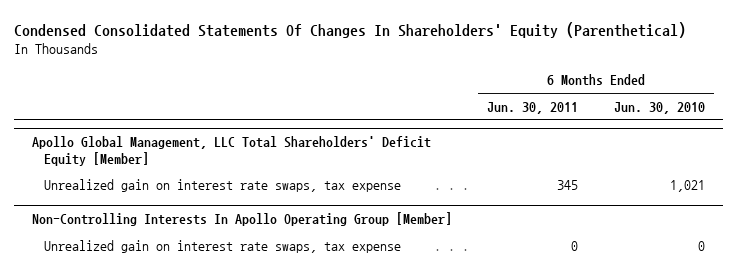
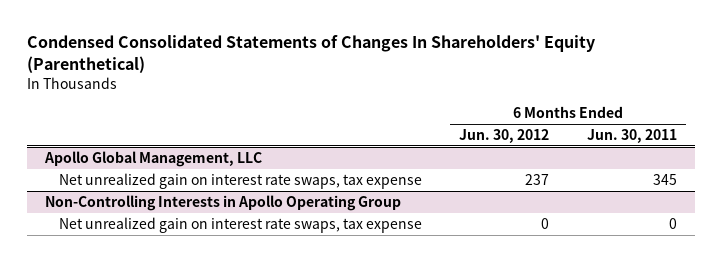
[13,21,686,38] Condensed Consolidated Statements Of Changes In Shareholders' Equity (Parenthetical) -> [26,35,595,73] Condensed Consolidated Statements of Changes In Shareholders' Equity (Parenthetical)
[613,101,705,114] Jun. 30, 2010 -> none
none -> [459,129,550,144] Jun. 30, 2012
[31,135,431,166] Apollo Global Management, LLC Total Shareholders' Deficit Equity [Member] -> none
none -> [44,150,263,167] Apollo Global Management, LLC
[44,178,402,192] Unrealized gain on interest rate swaps, tax expense -> [58,172,422,189] Net unrealized gain on interest rate swaps, tax expense
[31,211,452,226] Non-Controlling Interests In Apollo Operating Group [Member] -> [45,194,402,211] Non-Controlling Interests in Apollo Operating Group
[44,239,402,253] Unrealized gain on interest rate swaps, tax expense -> [58,216,422,233] Net unrealized gain on interest rate swaps, tax expense

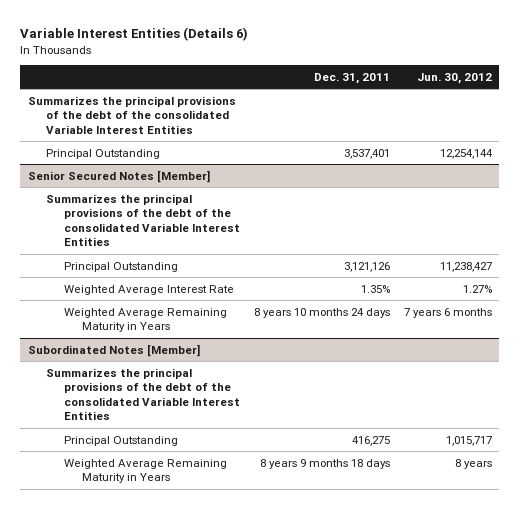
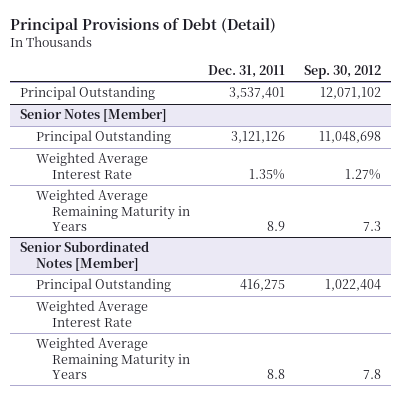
[20,27,249,42] Variable Interest Entities (Details 6) -> [10,17,277,34] Principal Provisions of Debt (Detail)
[417,72,493,84] Jun. 30, 2012 -> none
none -> [304,64,382,79] Sep. 30, 2012
[27,95,236,134] Summarizes the principal provisions of the debt of the consolidated Variable Interest Entities -> none
[45,193,240,247] Summarizes the principal provisions of the debt of the consolidated Variable Interest Entities -> none
[27,169,210,183] Senior Secured Notes [Member] -> [19,108,167,123] Senior Notes [Member]
[45,367,240,421] Summarizes the principal provisions of the debt of the consolidated Variable Interest Entities -> none
[253,307,390,318] 8 years 10 months 24 days -> [267,220,286,231] 8.9
[27,343,200,357] Subordinated Notes [Member] -> [19,241,149,271] Senior Subordinated Notes [Member]
none -> [35,300,148,327] Weighted Average Interest Rate
[259,458,390,469] 8 years 9 months 18 days -> [267,368,286,379] 8.8

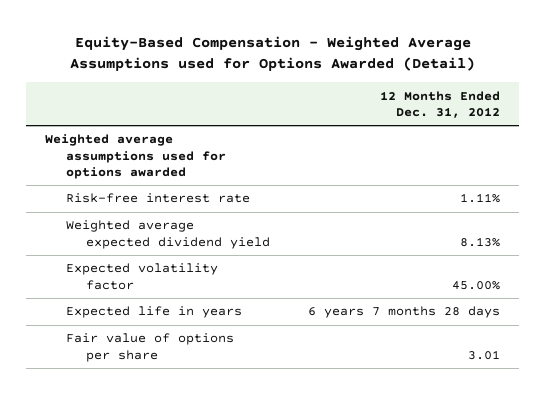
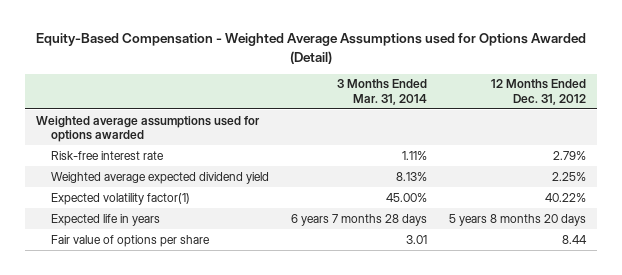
none -> [336,79,427,105] 3 Months Ended Mar. 31, 2014
[460,193,501,204] 1.11% -> [553,150,587,160] 2.79%
[460,236,501,247] 8.13% -> [552,171,587,181] 2.25%
[65,263,218,290] Expected volatility factor -> [50,192,190,205] Expected volatility factor(1)
[452,280,501,290] 45.00% -> [545,192,587,202] 40.22%
[308,306,501,319] 6 years 7 months 28 days -> [449,213,587,226] 5 years 8 months 20 days
[468,349,501,360] 3.01 -> [562,234,588,244] 8.44

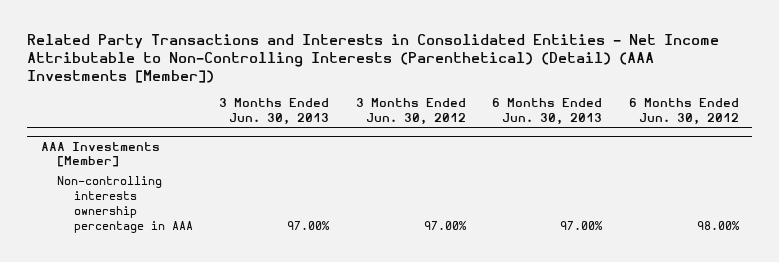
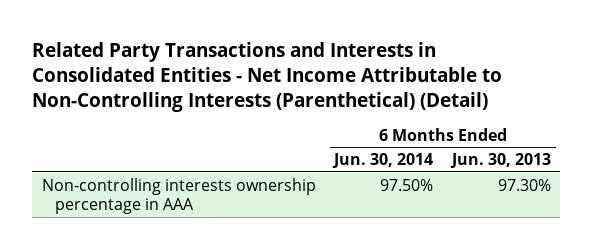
[27,34,720,84] Related Party Transactions and Interests in Consolidated Entities - Net Income Attributable to Non-Controlling Interests (Parenthetical) (Detail) (AAA Investments [Member]) -> [32,42,503,113] Related Party Transactions and Interests in Consolidated Entities - Net Income Attributable to Non-Controlling Interests (Parenthetical) (Detail)
[219,98,330,125] 3 Months Ended Jun. 30, 2013 -> none
[355,98,466,125] 3 Months Ended Jun. 30, 2012 -> none
[628,98,739,125] 6 Months Ended Jun. 30, 2012 -> none
none -> [332,153,434,169] Jun. 30, 2014
[40,141,160,168] AAA Investments [Member] -> none
[560,220,604,230] 97.00% -> [497,178,551,191] 97.30%

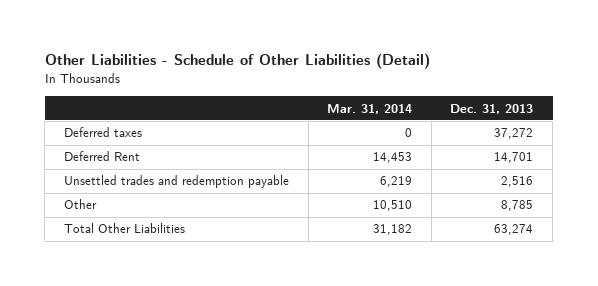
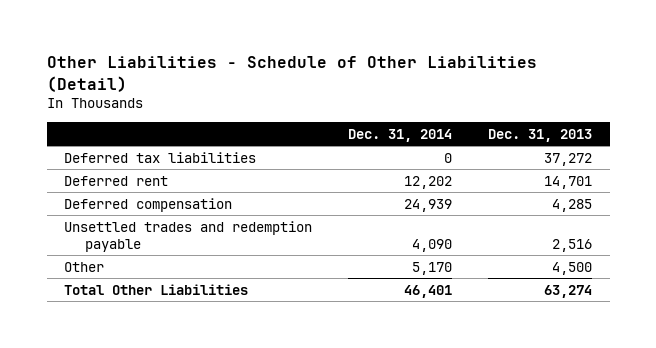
[327,103,413,114] Mar. 31, 2014 -> none
none -> [348,128,453,142] Dec. 31, 2014
[64,127,143,138] Deferred taxes -> [64,151,257,163] Deferred tax liabilities
[64,151,141,162] Deferred Rent -> [64,175,169,186] Deferred rent
none -> [64,197,233,212] Deferred compensation
[501,200,534,212] 8,785 -> [551,261,592,275] 4,500

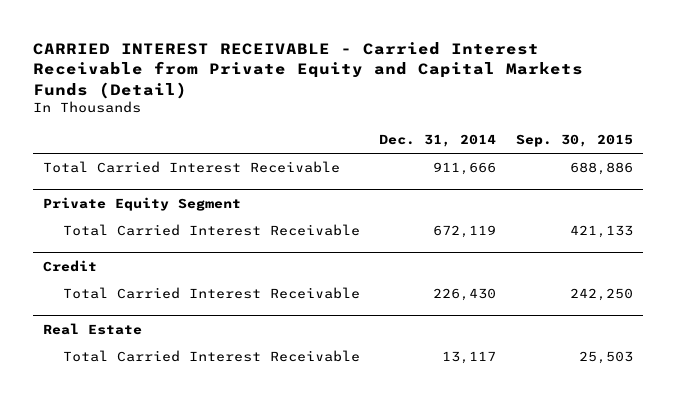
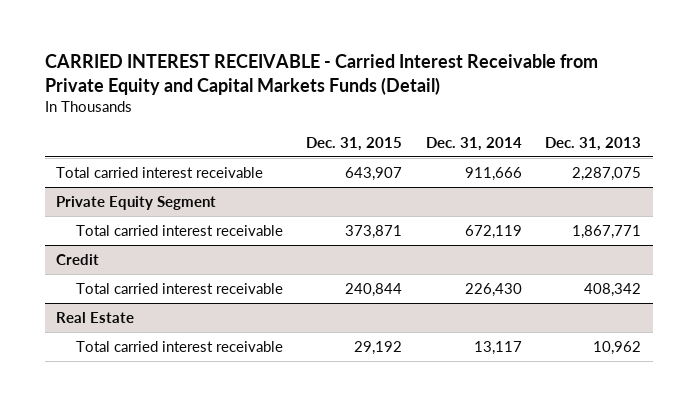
[515,133,633,147] Sep. 30, 2015 -> none
none -> [306,136,403,151] Dec. 31, 2015
none -> [545,136,642,151] Dec. 31, 2013
[43,161,341,174] Total Carried Interest Receivable -> [56,167,264,179] Total carried interest receivable
[63,224,361,237] Total Carried Interest Receivable -> [76,225,284,237] Total carried interest receivable
[63,287,361,300] Total Carried Interest Receivable -> [76,283,284,295] Total carried interest receivable
[63,350,361,363] Total Carried Interest Receivable -> [76,341,284,353] Total carried interest receivable

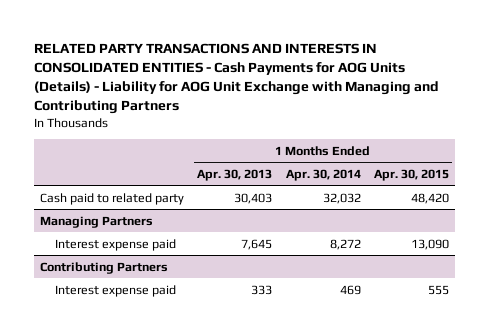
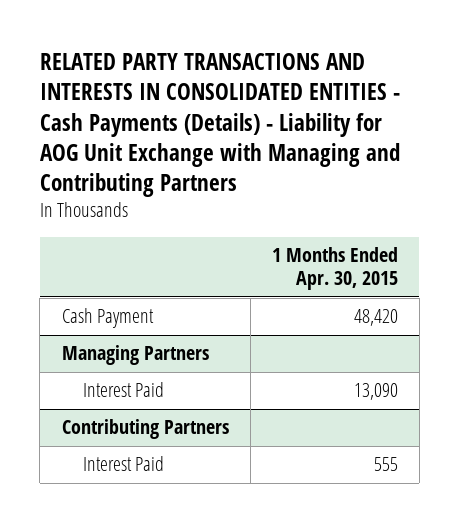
[33,42,439,115] RELATED PARTY TRANSACTIONS AND INTERESTS IN CONSOLIDATED ENTITIES - Cash Payments for AOG Units (Details) - Liability for AOG Unit Exchange with Managing and Contributing Partners -> [39,53,400,198] RELATED PARTY TRANSACTIONS AND INTERESTS IN CONSOLIDATED ENTITIES - Cash Payments (Details) - Liability for AOG Unit Exchange with Managing and Contributing Partners
[197,168,273,181] Apr. 30, 2013 -> none
[285,168,361,181] Apr. 30, 2014 -> none
[40,192,185,205] Cash paid to related party -> [61,308,154,329] Cash Payment
[55,238,177,251] Interest expense paid -> [82,382,164,398] Interest Paid
[55,284,177,297] Interest expense paid -> [82,456,164,472] Interest Paid

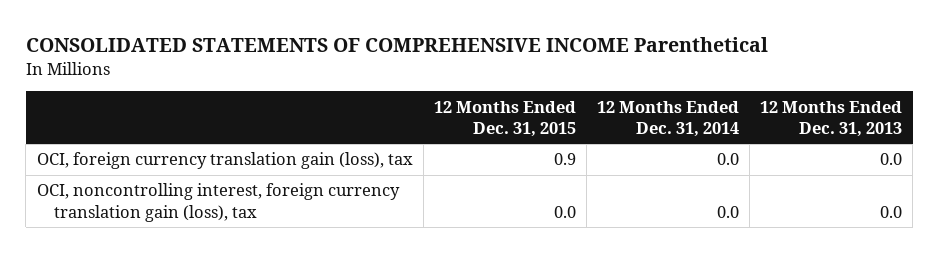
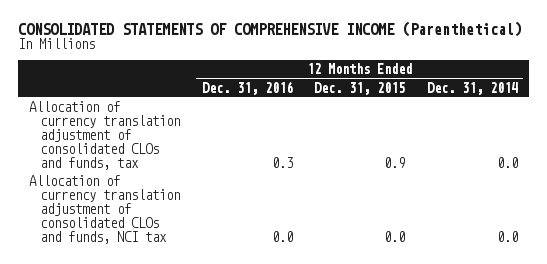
[25,36,768,52] CONSOLIDATED STATEMENTS OF COMPREHENSIVE INCOME Parenthetical -> [17,20,522,37] CONSOLIDATED STATEMENTS OF COMPREHENSIVE INCOME (Parenthetical)
[760,100,903,137] 12 Months Ended Dec. 31, 2013 -> none
none -> [201,80,293,95] Dec. 31, 2016
[36,152,413,170] OCI, foreign currency translation gain (loss), tax -> [28,101,180,171] Allocation of currency translation adjustment of consolidated CLOs and funds, tax
[36,183,400,222] OCI, noncontrolling interest, foreign currency translation gain (loss), tax -> [28,175,180,245] Allocation of currency translation adjustment of consolidated CLOs and funds, NCI tax

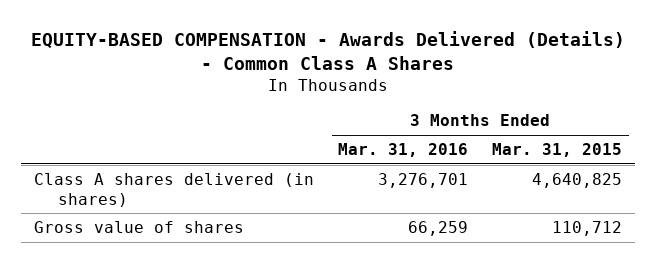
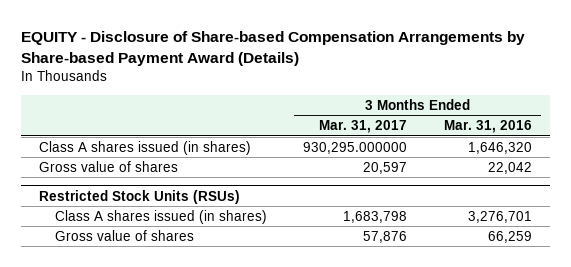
[31,30,626,70] EQUITY-BASED COMPENSATION - Awards Delivered (Details) - Common Class A Shares -> [20,30,525,66] EQUITY - Disclosure of Share-based Compensation Arrangements by Share-based Payment Award (Details)
[492,143,623,158] Mar. 31, 2015 -> none
none -> [319,120,408,134] Mar. 31, 2017
[33,173,314,207] Class A shares delivered (in shares) -> [38,140,251,155] Class A shares issued (in shares)
[378,173,469,189] 3,276,701 -> [468,141,533,154] 1,646,320
none -> [38,160,178,172] Gross value of shares
none -> [38,189,240,204] Restricted Stock Units (RSUs)
none -> [54,209,267,224] Class A shares issued (in shares)

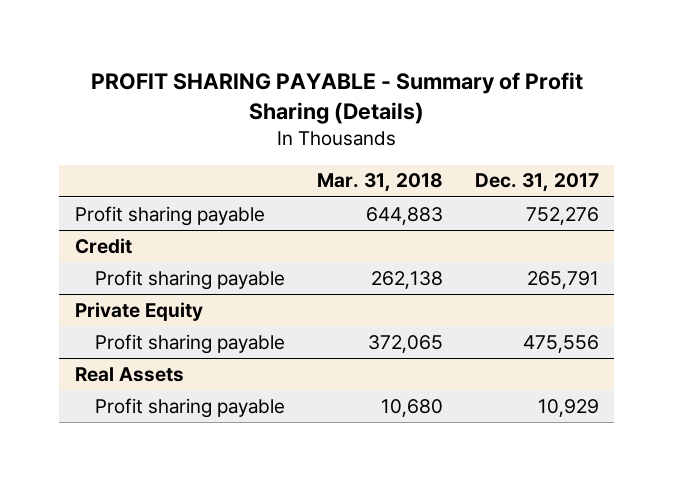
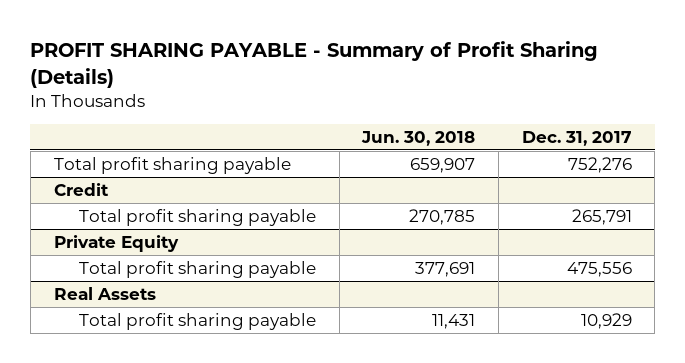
[316,173,443,193] Mar. 31, 2018 -> none
none -> [361,130,476,146] Jun. 30, 2018
[75,205,266,226] Profit sharing payable -> [53,156,291,174] Total profit sharing payable
[95,269,286,290] Profit sharing payable -> [79,208,317,226] Total profit sharing payable
[95,333,286,354] Profit sharing payable -> [79,260,317,278] Total profit sharing payable
[95,397,286,418] Profit sharing payable -> [79,312,317,330] Total profit sharing payable

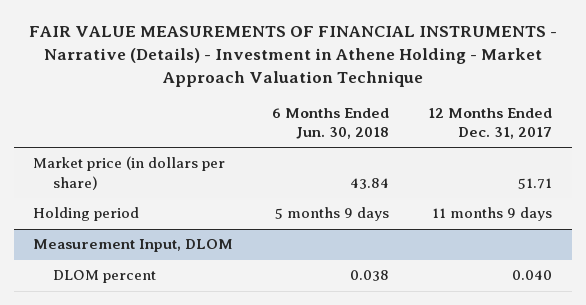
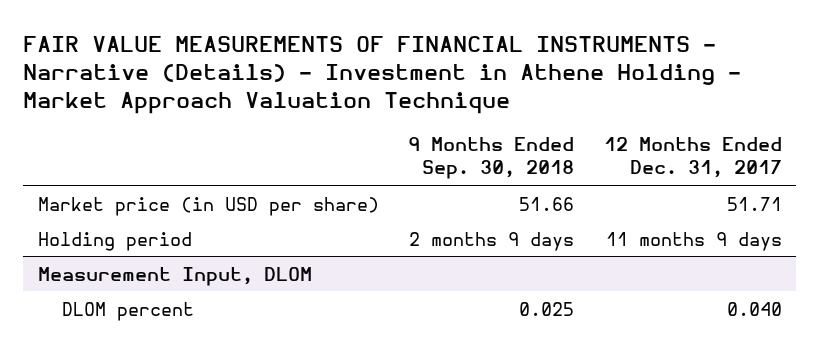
[272,108,390,140] 6 Months Ended Jun. 30, 2018 -> none
none -> [408,137,575,180] 9 Months Ended Sep. 30, 2018
[33,156,226,190] Market price (in dollars per share) -> [37,196,379,216] Market price (in USD per share)

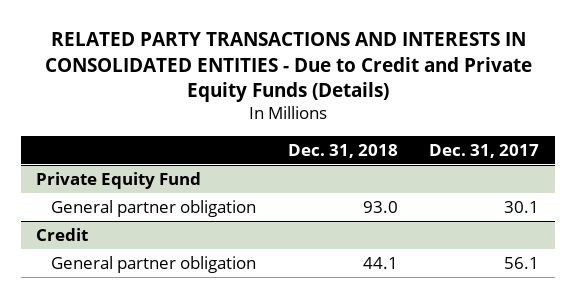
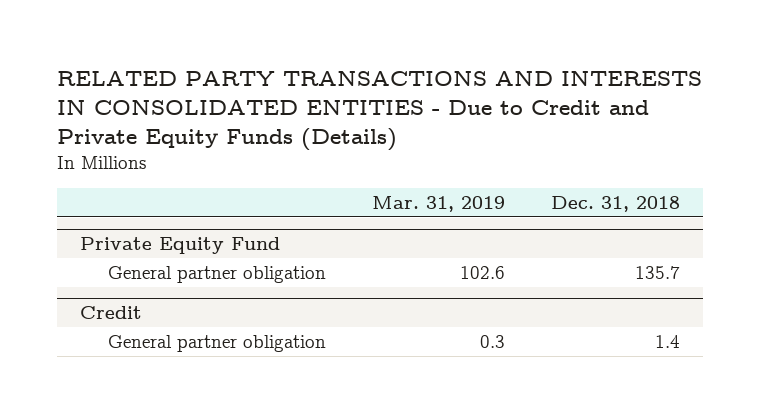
[428,143,539,158] Dec. 31, 2017 -> none
none -> [371,195,505,212] Mar. 31, 2019
[362,200,398,213] 93.0 -> [635,265,681,279] 135.7
[362,256,398,269] 44.1 -> [655,334,681,348] 1.4

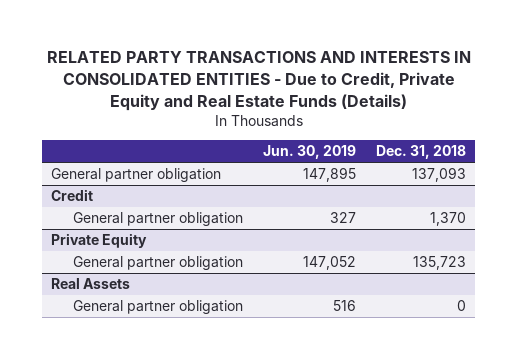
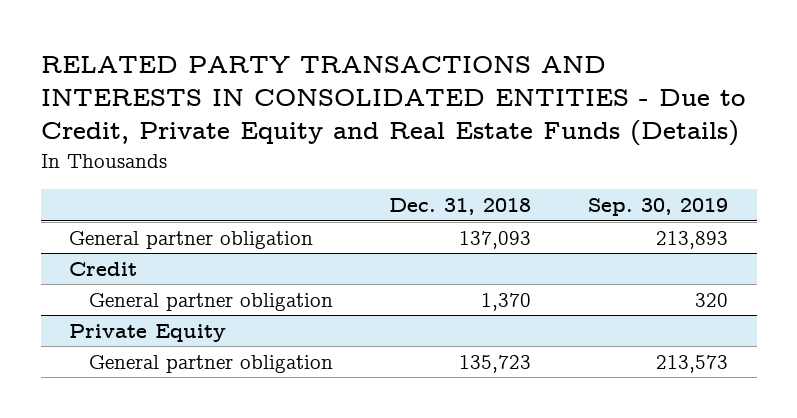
[263,145,357,160] Jun. 30, 2019 -> none
none -> [588,198,729,217] Sep. 30, 2019
[51,278,131,290] Real Assets -> none
[73,300,244,315] General partner obligation -> none

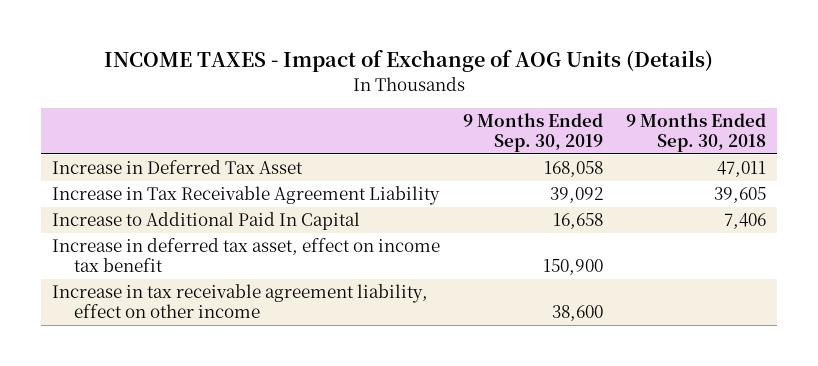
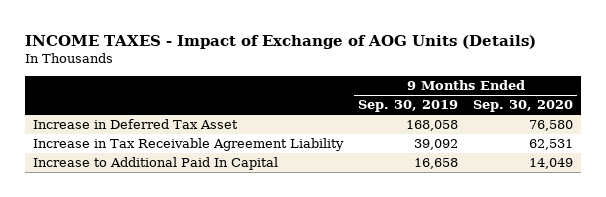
[625,113,766,153] 9 Months Ended Sep. 30, 2018 -> none
none -> [473,100,574,113] Sep. 30, 2020
[52,238,441,273] Increase in deferred tax asset, effect on income tax benefit -> none
[52,284,429,319] Increase in tax receivable agreement liability, effect on other income -> none

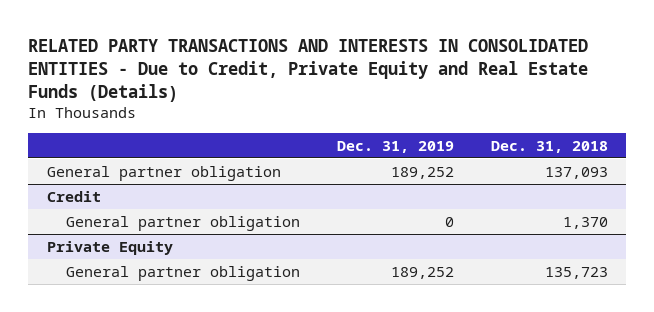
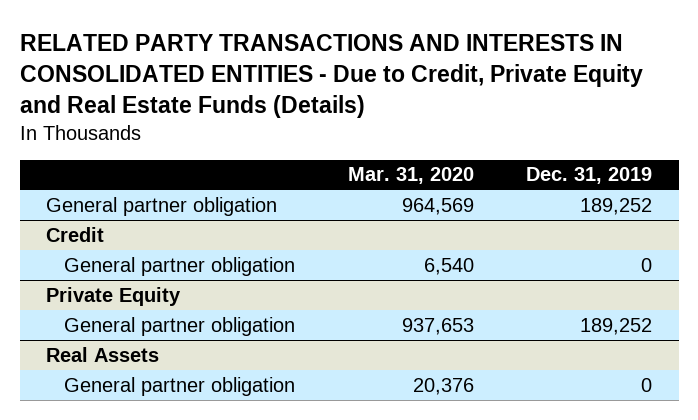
[490,141,608,154] Dec. 31, 2018 -> none
none -> [347,167,474,185] Mar. 31, 2020
none -> [45,346,159,362] Real Assets
none -> [63,376,295,396] General partner obligation

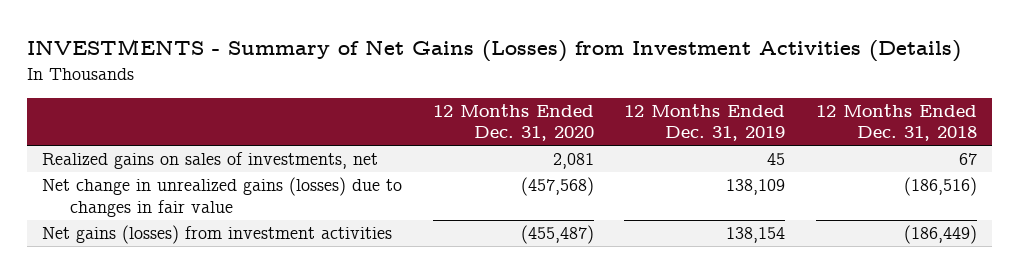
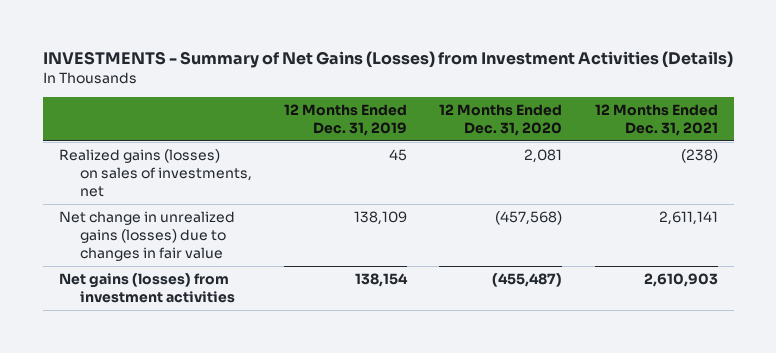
[815,104,977,142] 12 Months Ended Dec. 31, 2018 -> none
none -> [594,103,718,137] 12 Months Ended Dec. 31, 2021
[42,152,379,170] Realized gains on sales of investments, net -> [58,148,252,198] Realized gains (losses) on sales of investments, net

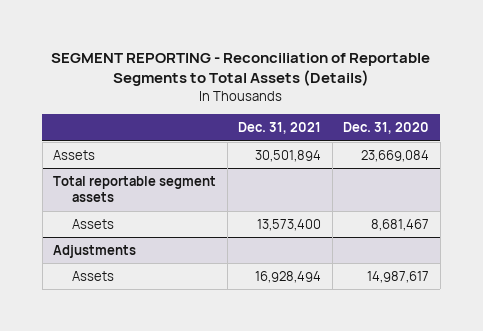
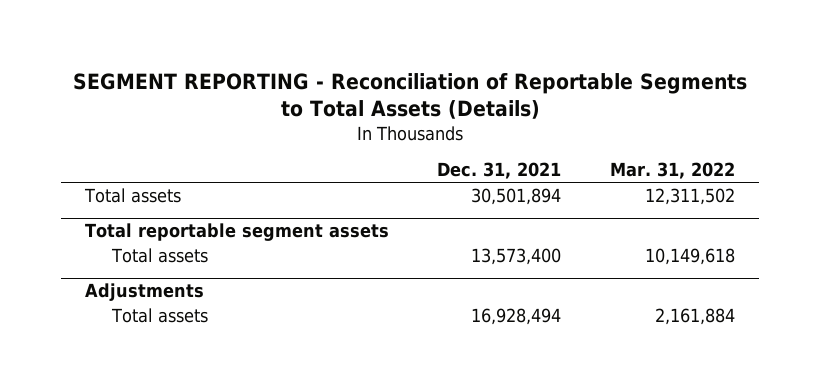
[343,122,430,135] Dec. 31, 2020 -> none
none -> [609,162,735,180] Mar. 31, 2022
[53,149,96,160] Assets -> [84,187,182,203] Total assets
[71,218,114,229] Assets -> [111,247,209,263] Total assets
[71,270,114,281] Assets -> [111,307,209,323] Total assets

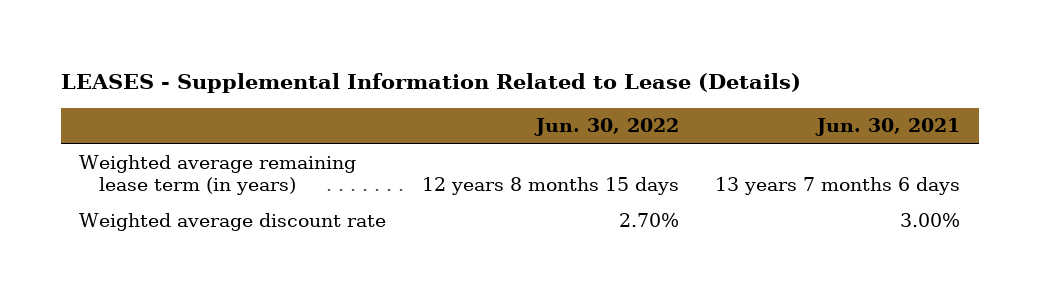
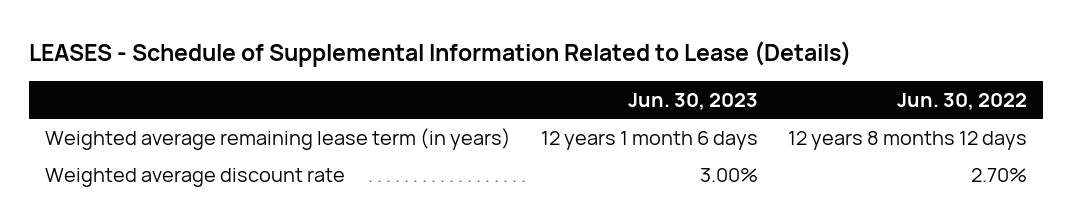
[60,73,801,94] LEASES - Supplemental Information Related to Lease (Details) -> [29,40,852,67] LEASES - Schedule of Supplemental Information Related to Lease (Details)
[815,118,961,137] Jun. 30, 2021 -> none
none -> [628,92,759,110] Jun. 30, 2023
[422,176,680,195] 12 years 8 months 15 days -> [788,130,1028,150] 12 years 8 months 12 days

